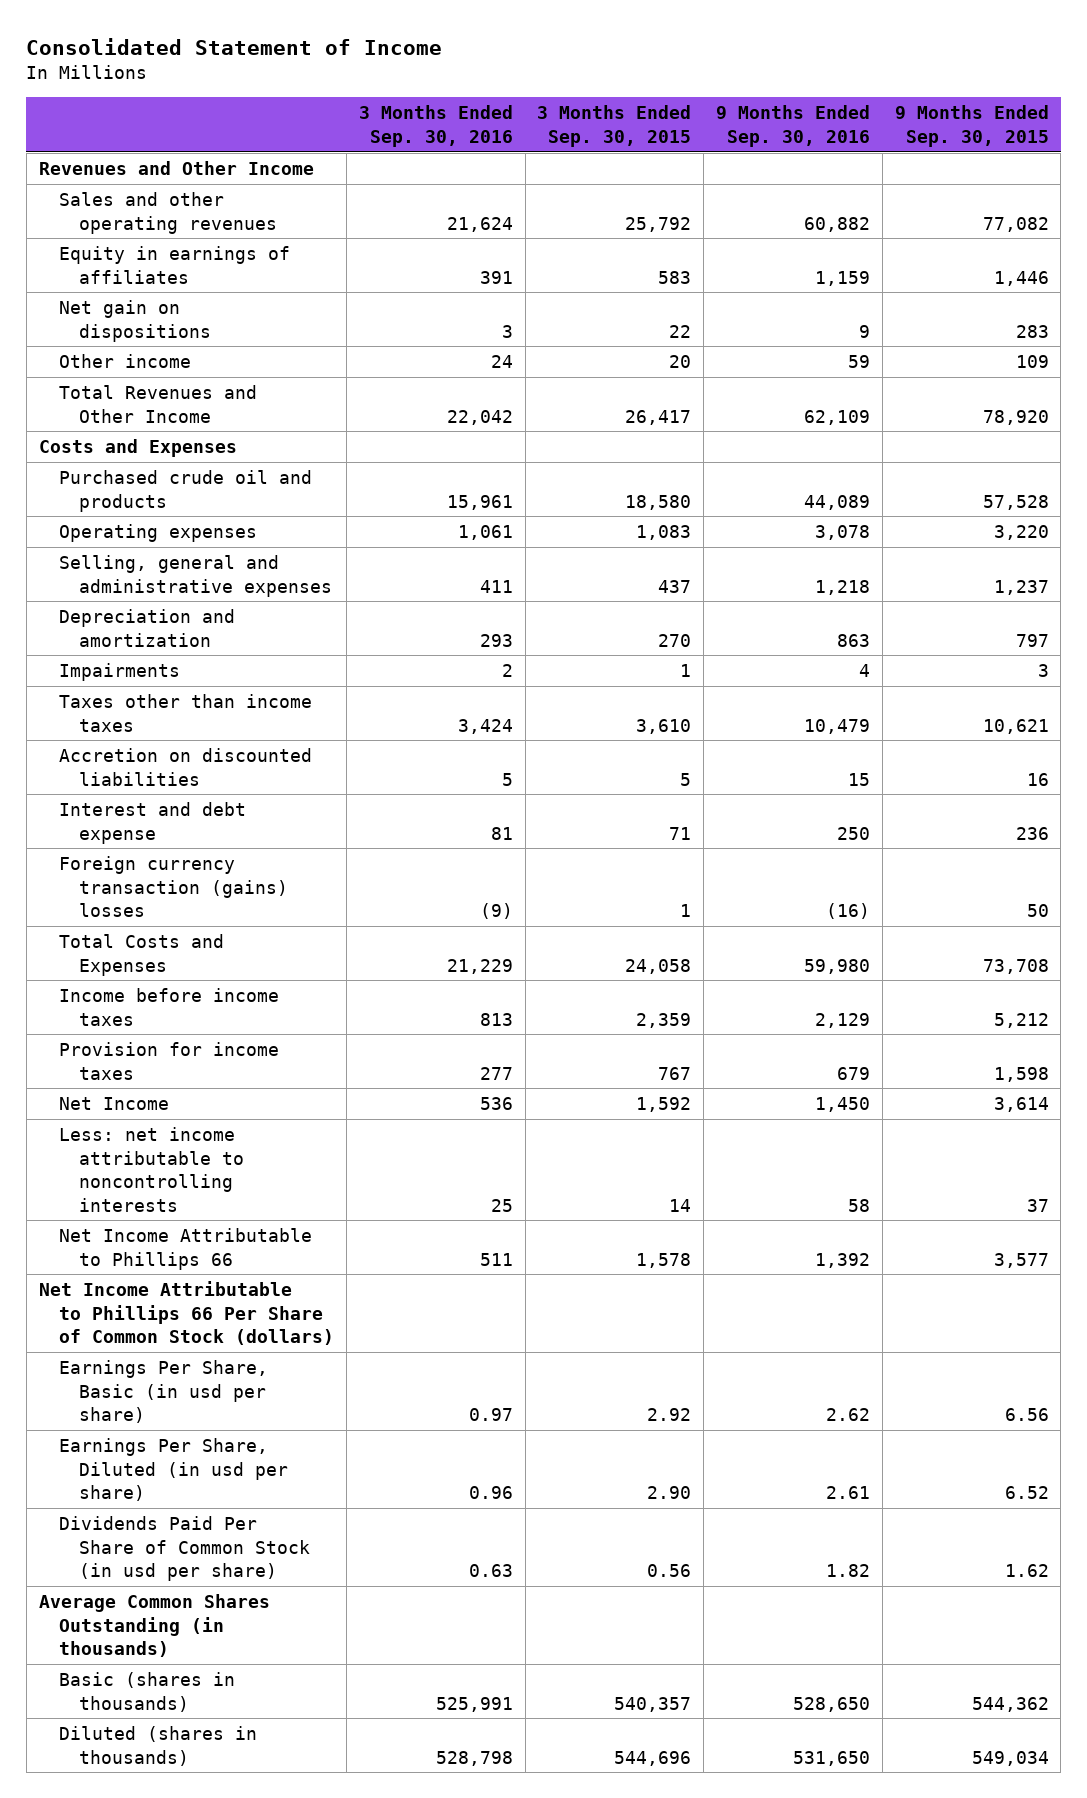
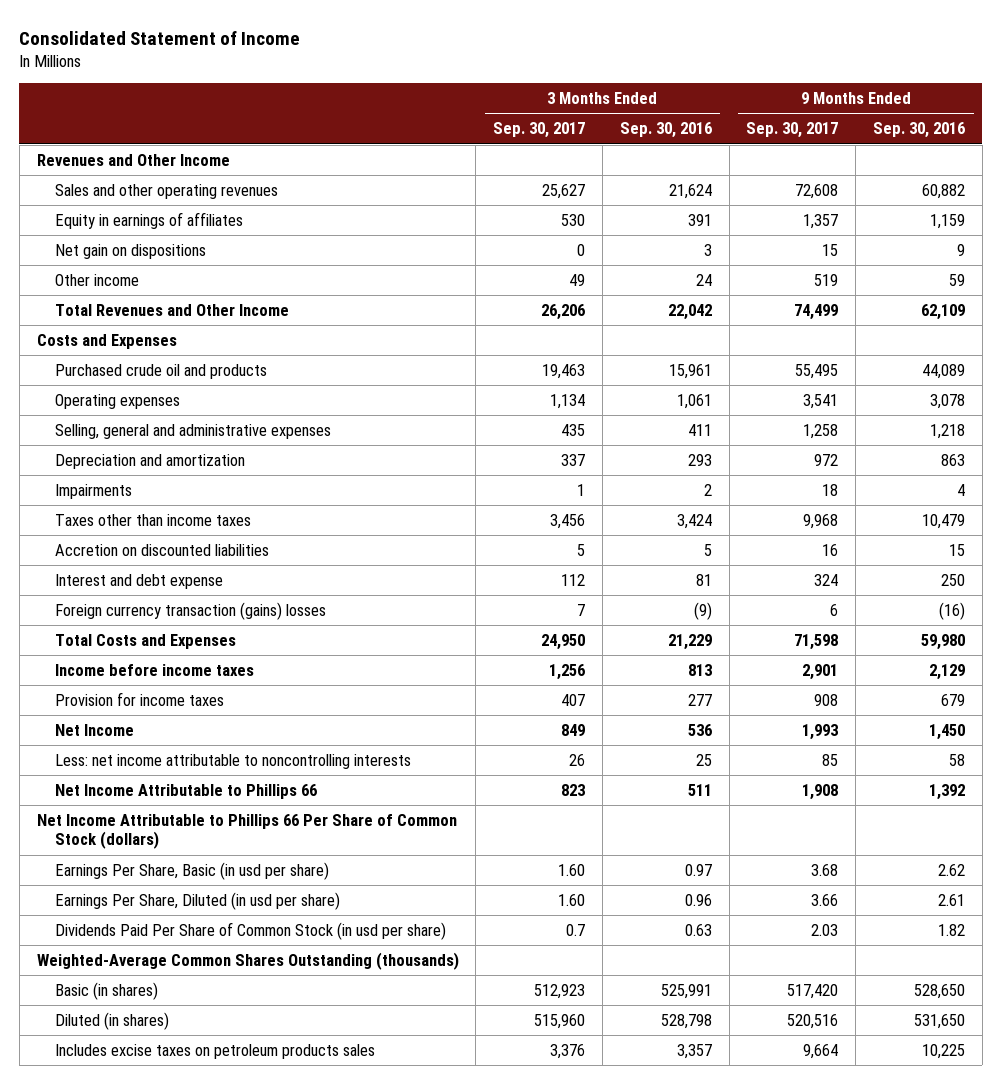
[537,105,692,147] 3 Months Ended Sep. 30, 2015 -> none
[894,105,1049,147] 9 Months Ended Sep. 30, 2015 -> none
none -> [493,122,586,139] Sep. 30, 2017
none -> [746,122,839,139] Sep. 30, 2017
[38,1594,270,1658] Average Common Shares Outstanding (in thousands) -> [36,951,459,970] Weighted-Average Common Shares Outstanding (thousands)
[59,1672,236,1712] Basic (shares in thousands) -> [55,981,159,1000] Basic (in shares)
[59,1726,258,1766] Diluted (shares in thousands) -> [55,1011,170,1030] Diluted (in shares)
none -> [55,1043,376,1059] Includes excise taxes on petroleum products sales

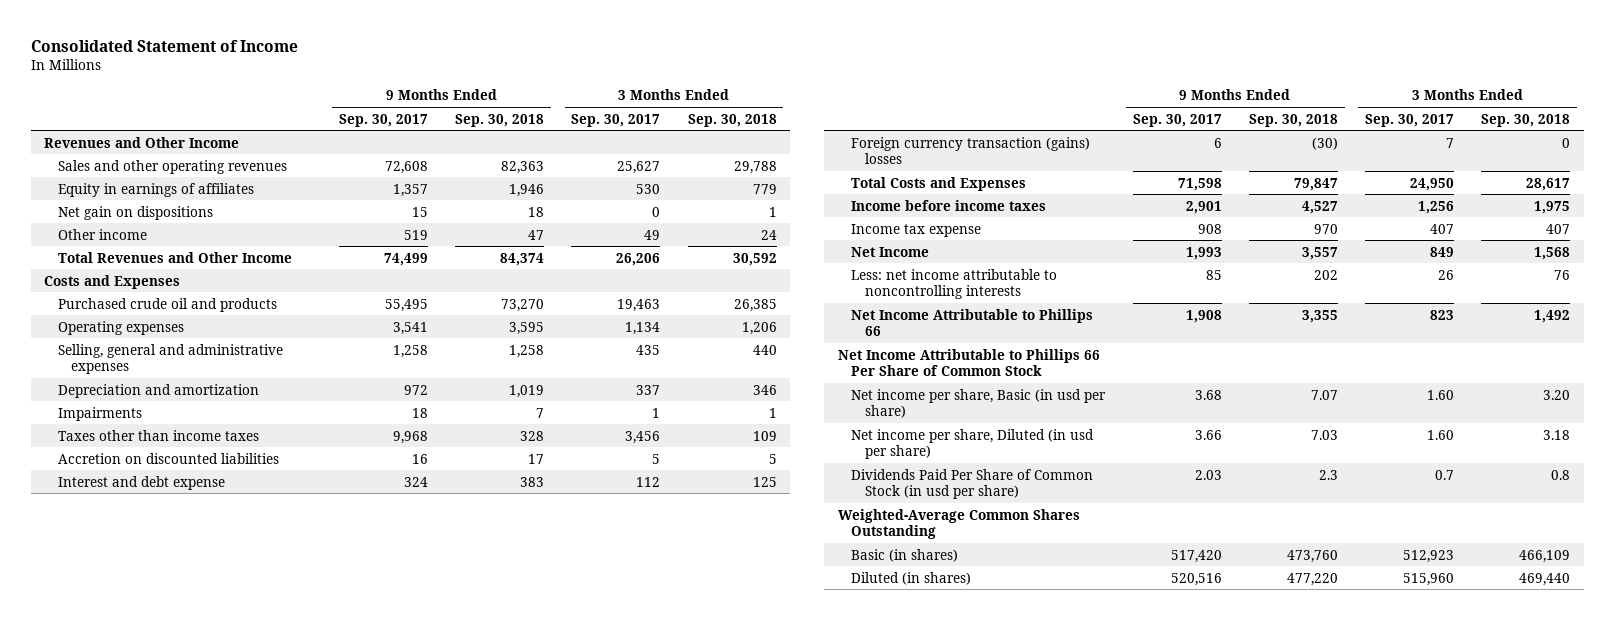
[619,122,712,139] Sep. 30, 2016 -> none
[872,122,965,139] Sep. 30, 2016 -> none
none -> [455,113,545,127] Sep. 30, 2018
none -> [687,113,777,127] Sep. 30, 2018
[55,691,225,706] Provision for income taxes -> [851,223,982,237] Income tax expense
[36,813,457,850] Net Income Attributable to Phillips 66 Per Share of Common Stock (dollars) -> [837,348,1100,377] Net Income Attributable to Phillips 66 Per Share of Common Stock
[55,861,330,880] Earnings Per Share, Basic (in usd per share) -> [851,388,1107,419] Net income per share, Basic (in usd per share)
[55,891,341,910] Earnings Per Share, Diluted (in usd per share) -> [851,428,1095,460] Net income per share, Diluted (in usd per share)
[36,951,459,970] Weighted-Average Common Shares Outstanding (thousands) -> [837,508,1080,540] Weighted-Average Common Shares Outstanding
[55,1043,376,1059] Includes excise taxes on petroleum products sales -> none

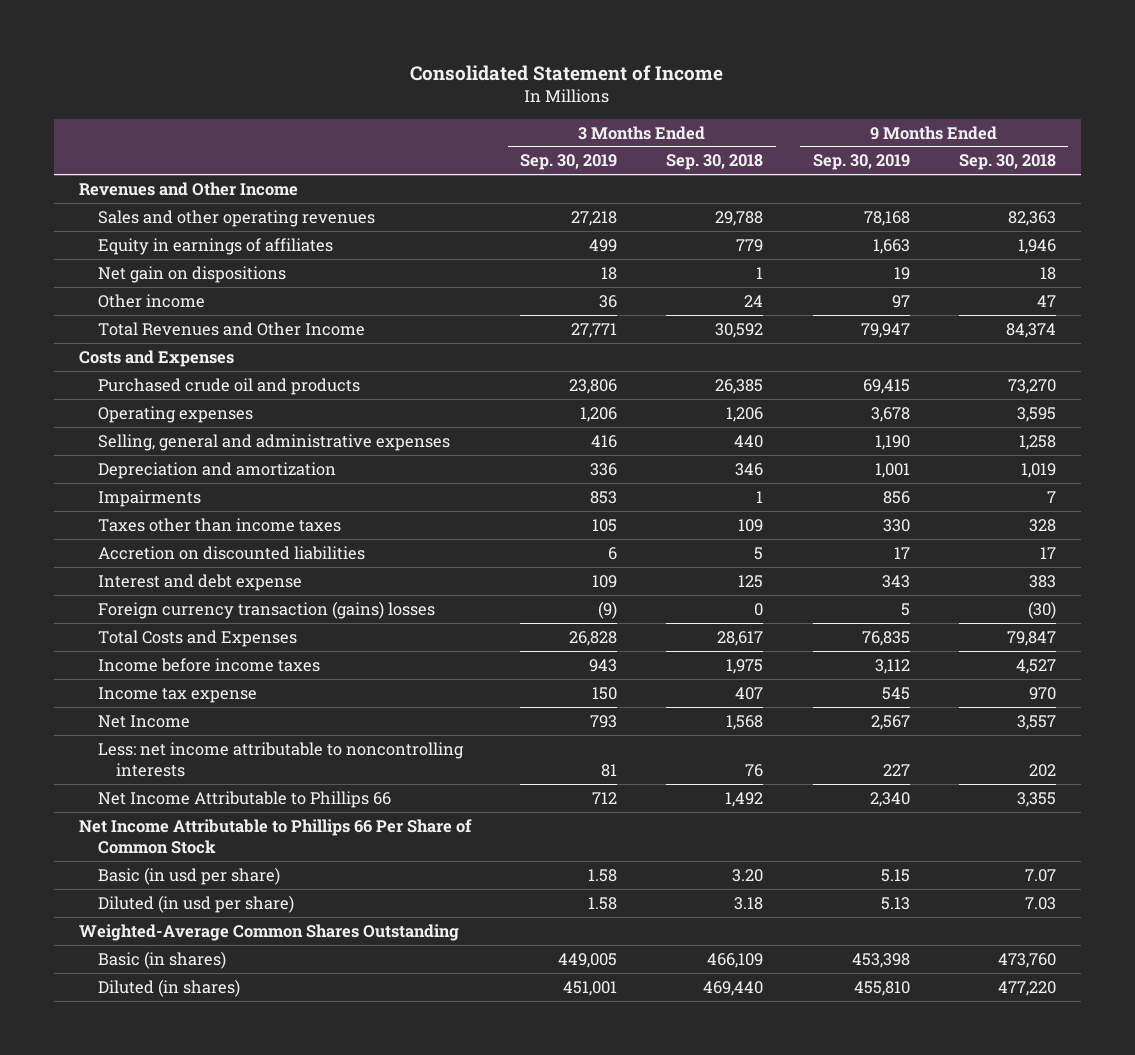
[338,113,428,127] Sep. 30, 2017 -> none
[571,113,661,127] Sep. 30, 2017 -> none
none -> [520,154,618,171] Sep. 30, 2019
none -> [812,154,910,171] Sep. 30, 2019
[851,468,1094,500] Dividends Paid Per Share of Common Stock (in usd per share) -> none
[851,388,1107,419] Net income per share, Basic (in usd per share) -> [97,866,280,885] Basic (in usd per share)
[851,428,1095,460] Net income per share, Diluted (in usd per share) -> [97,894,294,913] Diluted (in usd per share)

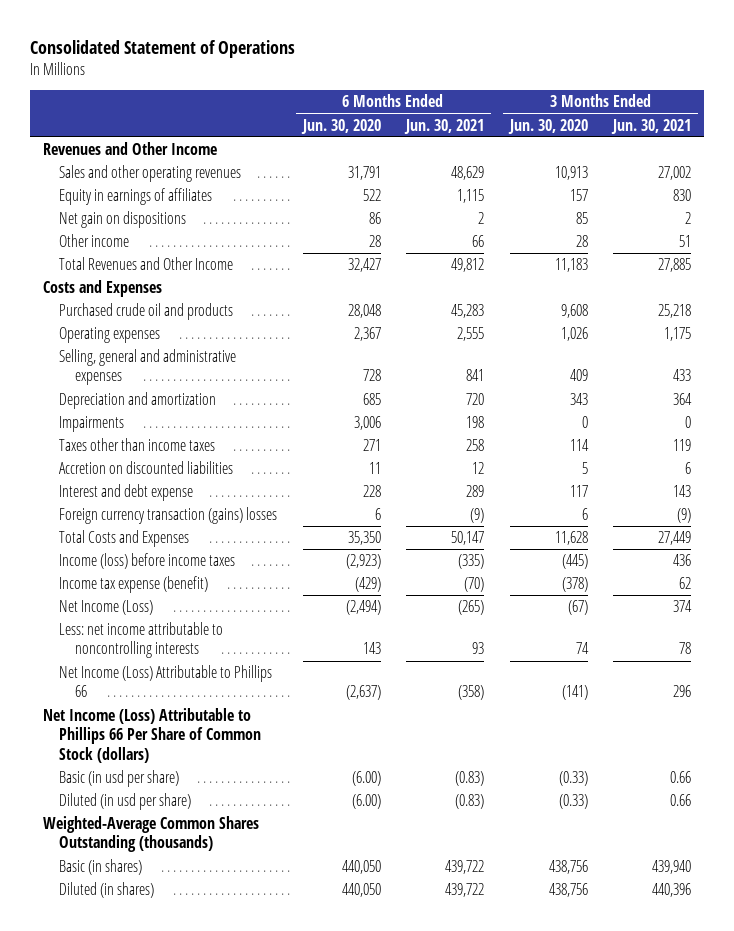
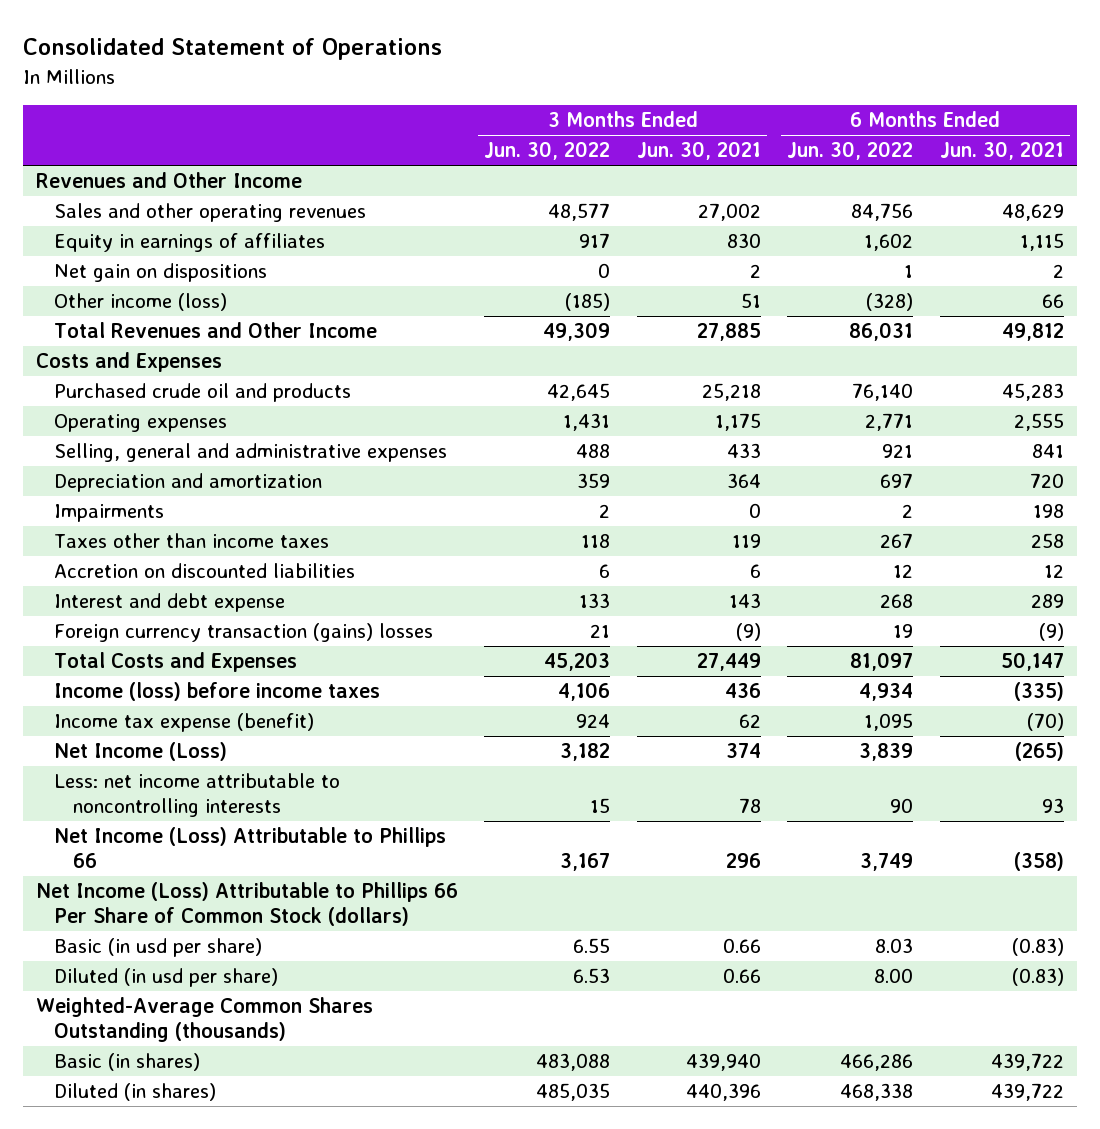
[300,118,381,134] Jun. 30, 2020 -> none
[507,118,588,134] Jun. 30, 2020 -> none
none -> [484,141,611,161] Jun. 30, 2022
none -> [787,141,914,161] Jun. 30, 2022
[59,234,130,248] Other income -> [54,293,228,312] Other income (loss)

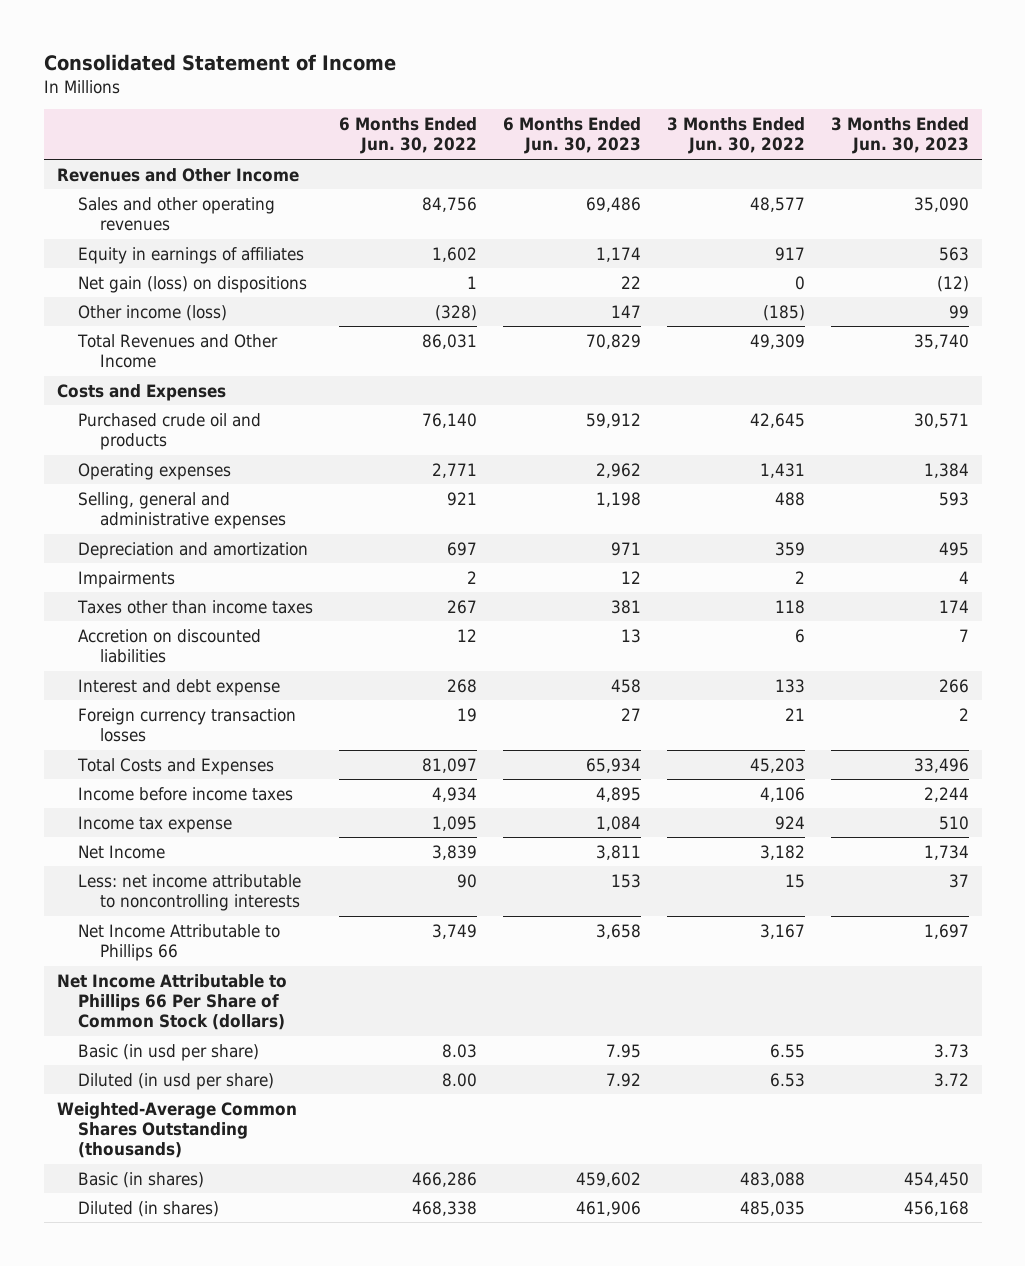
[22,38,442,61] Consolidated Statement of Operations -> [43,53,396,71] Consolidated Statement of Income
[636,141,761,161] Jun. 30, 2021 -> none
[939,141,1064,161] Jun. 30, 2021 -> none
none -> [503,117,642,155] 6 Months Ended Jun. 30, 2023
none -> [830,117,969,155] 3 Months Ended Jun. 30, 2023
[54,263,268,283] Net gain on dispositions -> [78,275,308,293] Net gain (loss) on dispositions
[54,623,434,643] Foreign currency transaction (gains) losses -> [78,707,297,743] Foreign currency transaction losses
[54,682,381,702] Income (loss) before income taxes -> [78,786,294,801] Income before income taxes
[54,713,315,733] Income tax expense (benefit) -> [78,815,233,833] Income tax expense
[54,742,228,762] Net Income (Loss) -> [78,844,166,859] Net Income
[54,827,447,868] Net Income (Loss) Attributable to Phillips 66 -> [78,923,281,962] Net Income Attributable to Phillips 66
[35,882,458,926] Net Income (Loss) Attributable to Phillips 66 Per Share of Common Stock (dollars) -> [56,973,287,1031] Net Income Attributable to Phillips 66 Per Share of Common Stock (dollars)

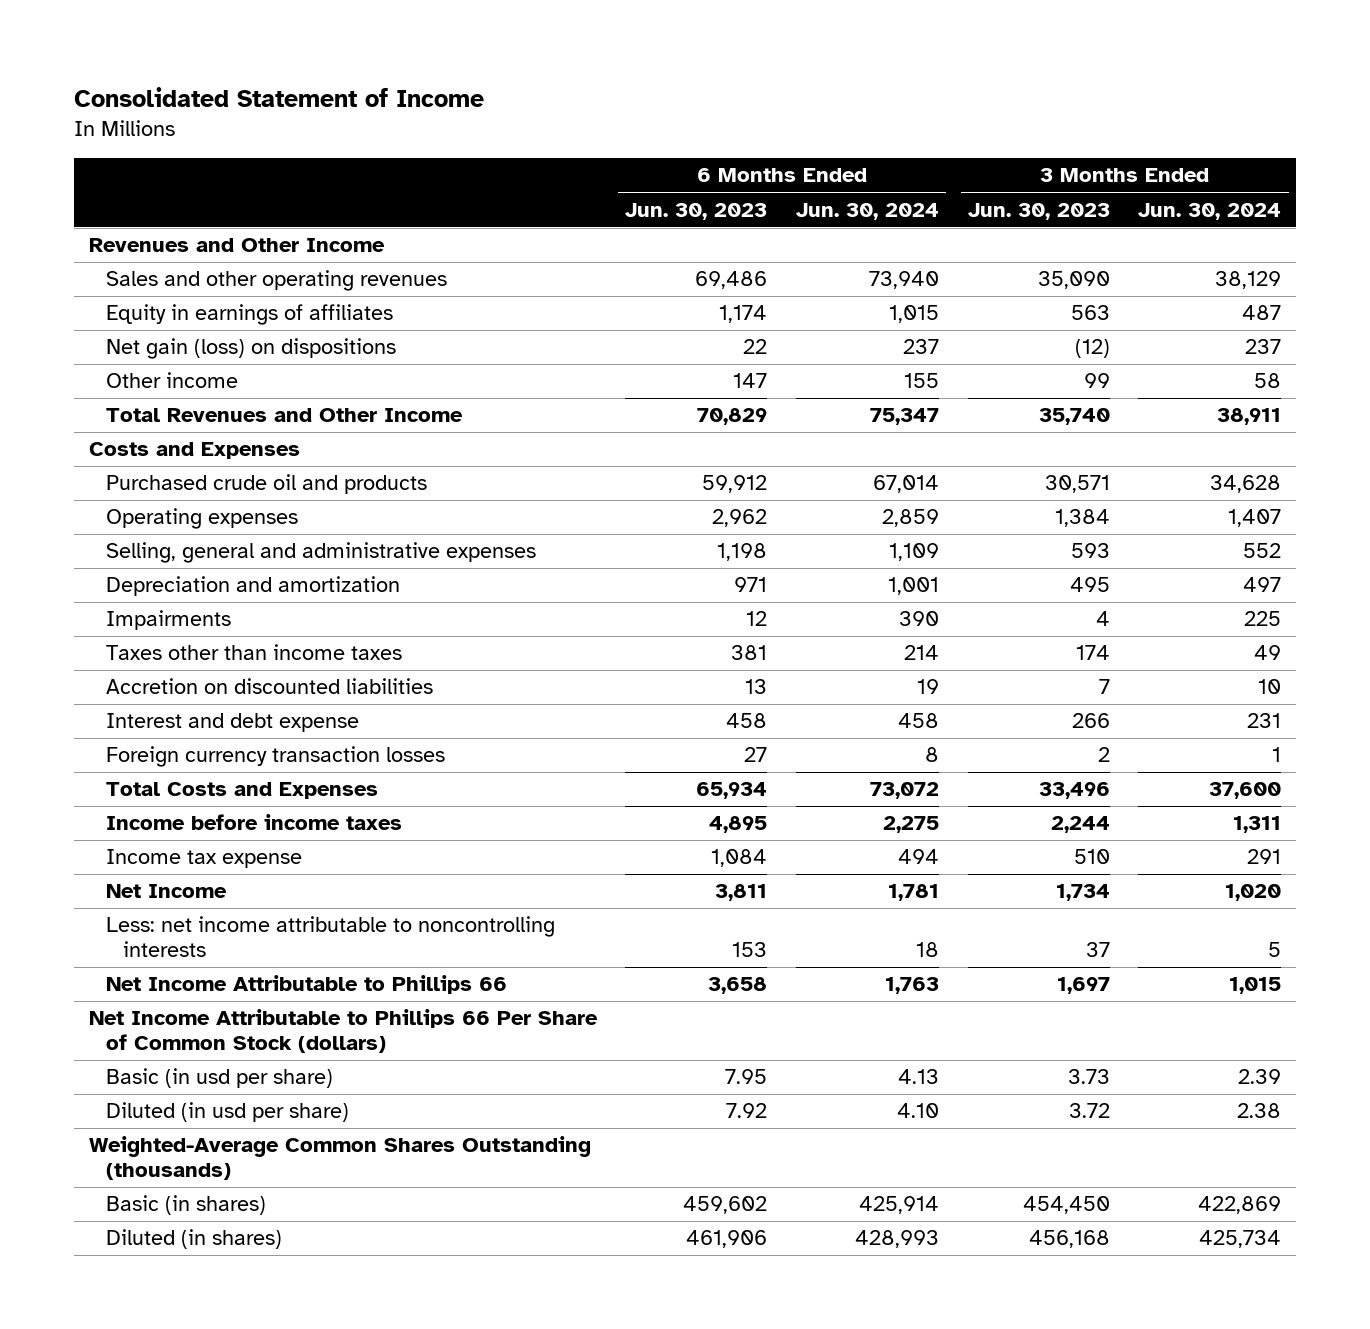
[339,117,478,155] 6 Months Ended Jun. 30, 2022 -> none
[666,117,805,155] 3 Months Ended Jun. 30, 2022 -> none
none -> [796,202,940,220] Jun. 30, 2024
none -> [1138,202,1282,220] Jun. 30, 2024
[78,304,228,321] Other income (loss) -> [105,372,238,389] Other income

